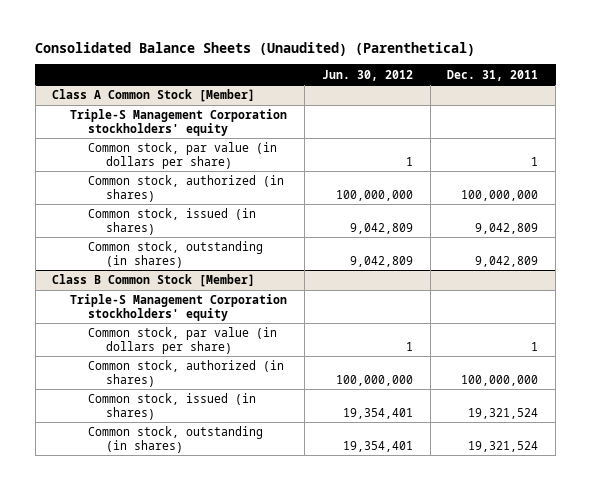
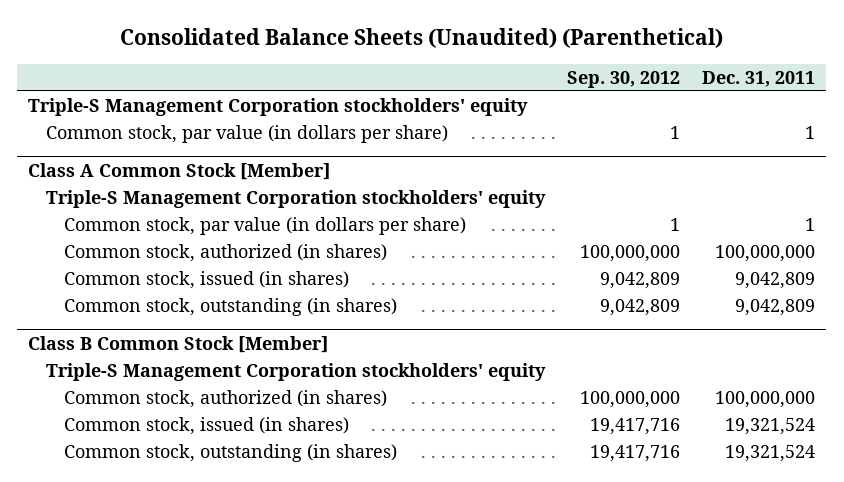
[321,69,413,81] Jun. 30, 2012 -> none
none -> [567,70,681,88] Sep. 30, 2012
none -> [28,98,529,117] Triple-S Management Corporation stockholders' equity
none -> [46,125,449,144] Common stock, par value (in dollars per share)
[88,327,278,354] Common stock, par value (in dollars per share) -> none

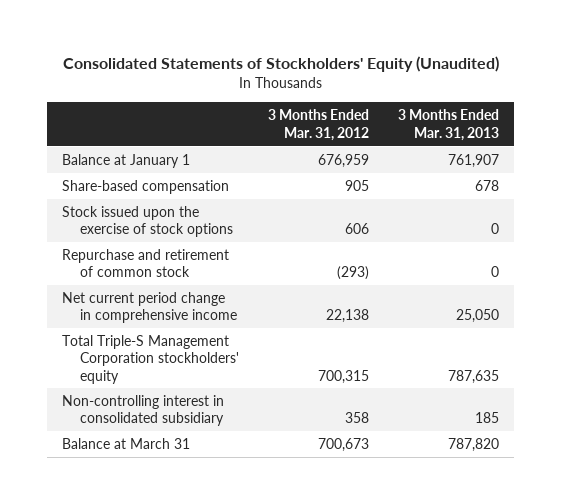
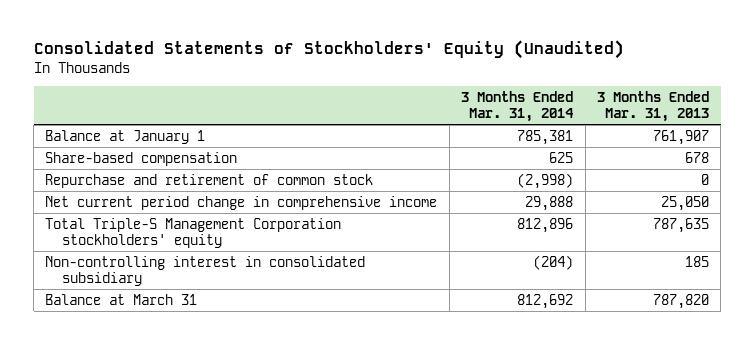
[267,109,369,141] 3 Months Ended Mar. 31, 2012 -> none
none -> [461,90,575,123] 3 Months Ended Mar. 31, 2014
[61,206,233,238] Stock issued upon the exercise of stock options -> none

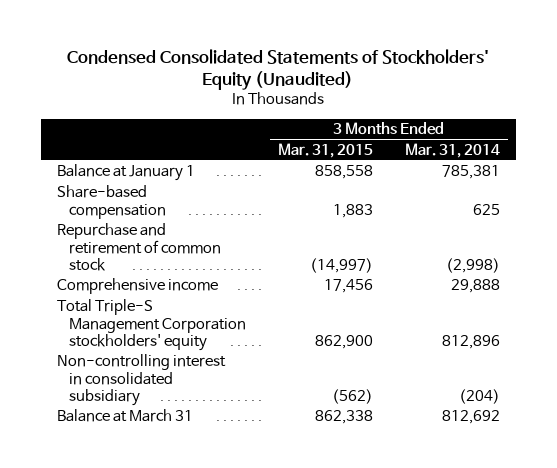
[33,40,624,60] Consolidated Statements of Stockholders' Equity (Unaudited) -> [67,48,490,91] Condensed Consolidated Statements of Stockholders' Equity (Unaudited)
[597,90,710,123] 3 Months Ended Mar. 31, 2013 -> none
none -> [278,142,374,158] Mar. 31, 2015
[45,195,438,210] Net current period change in comprehensive income -> [56,278,218,295] Comprehensive income

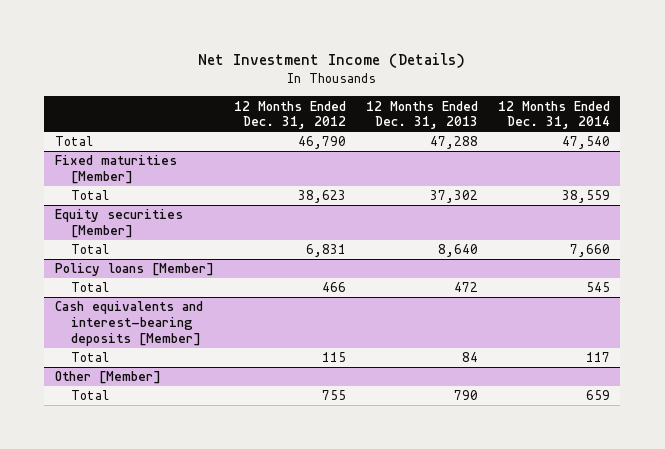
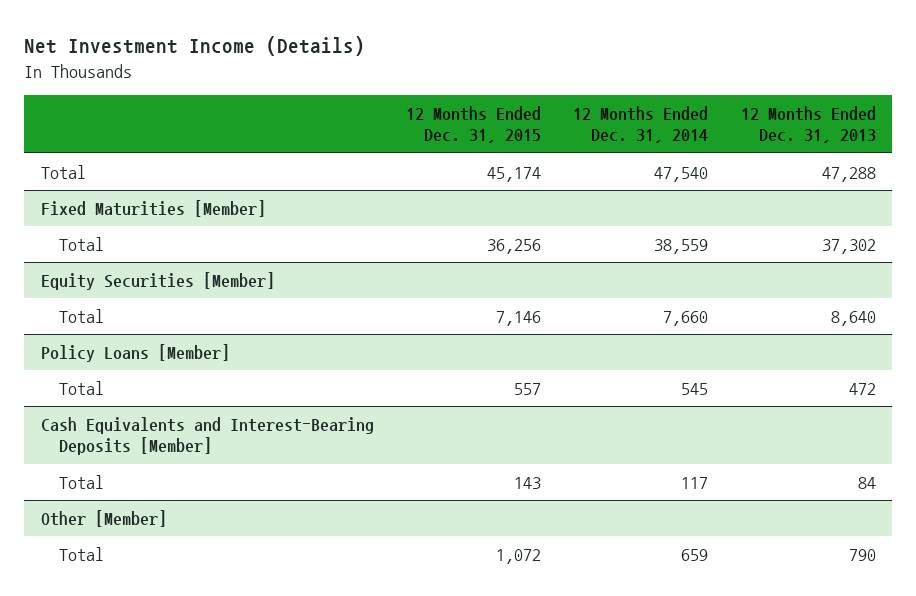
[233,100,346,130] 12 Months Ended Dec. 31, 2012 -> none
none -> [405,105,541,144] 12 Months Ended Dec. 31, 2015
[54,155,177,185] Fixed maturities [Member] -> [40,199,266,217] Fixed Maturities [Member]
[54,209,183,239] Equity securities [Member] -> [40,271,275,290] Equity Securities [Member]
[54,263,214,277] Policy loans [Member] -> [40,343,230,362] Policy Loans [Member]
[54,301,203,346] Cash equivalents and interest-bearing deposits [Member] -> [40,416,374,456] Cash Equivalents and Interest-Bearing Deposits [Member]

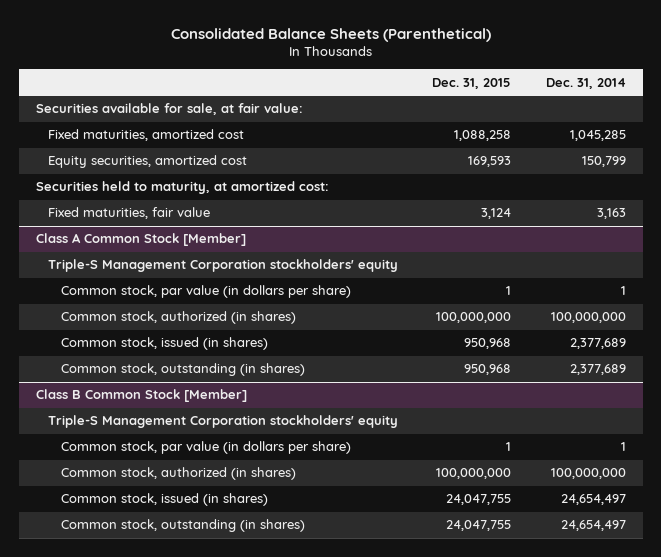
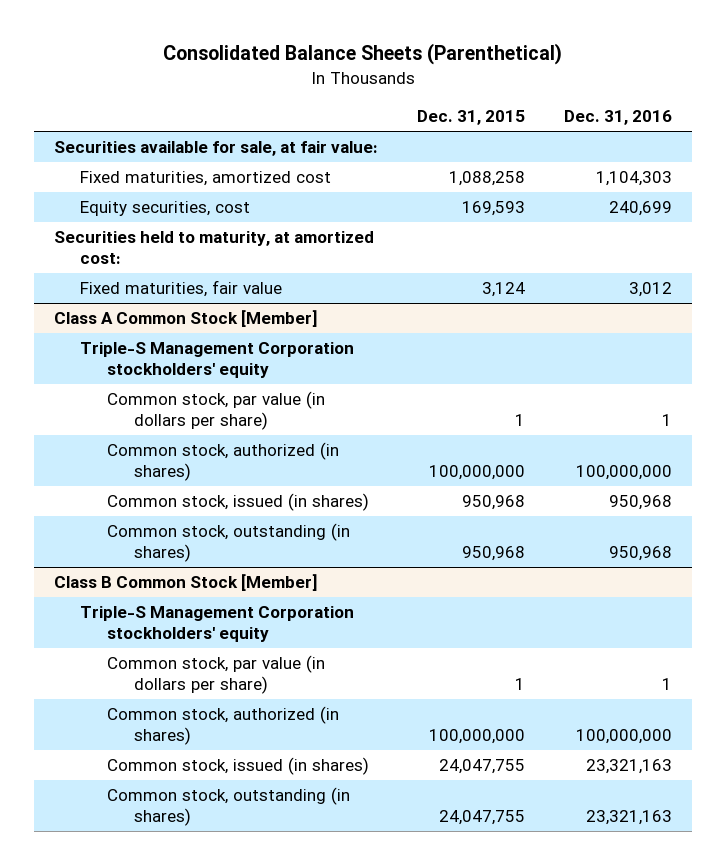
[545,77,626,89] Dec. 31, 2014 -> none
none -> [564,109,673,125] Dec. 31, 2016
[48,155,248,169] Equity securities, amortized cost -> [80,201,251,217] Equity securities, cost

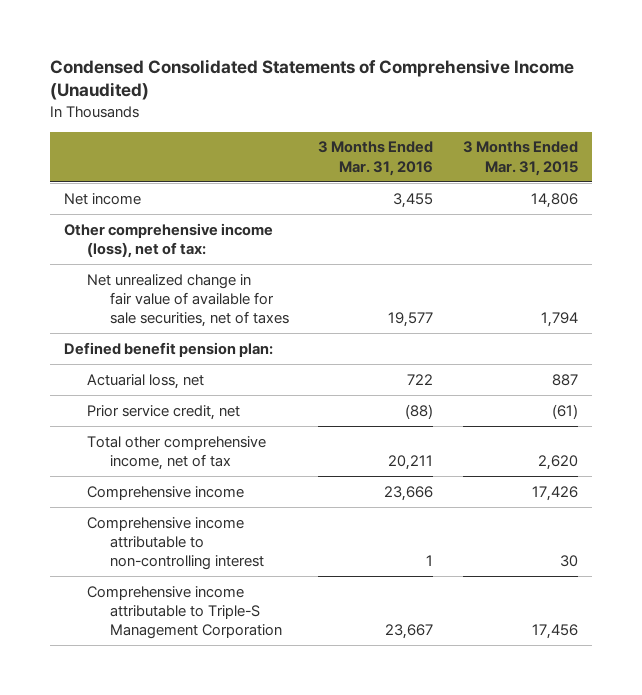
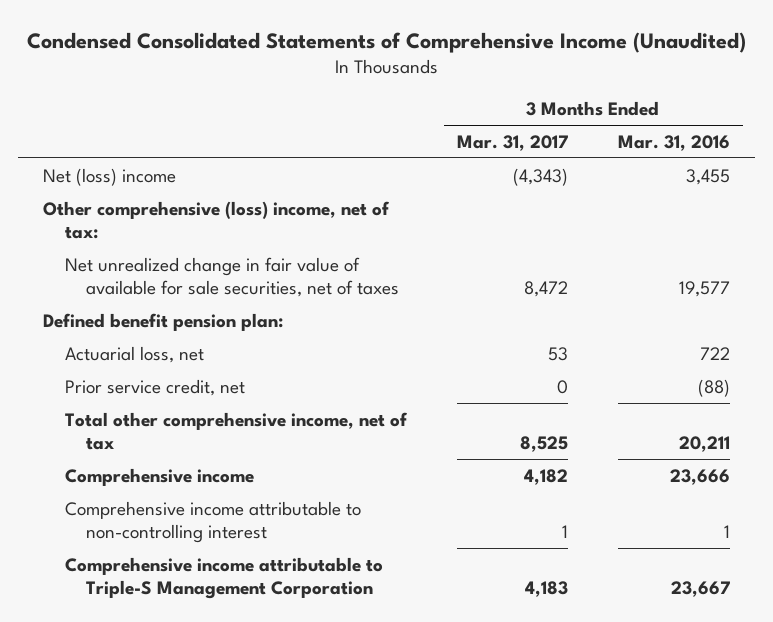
[462,141,578,176] 3 Months Ended Mar. 31, 2015 -> none
none -> [456,134,568,151] Mar. 31, 2017
[64,192,142,205] Net income -> [43,167,177,186] Net (loss) income
[64,222,274,258] Other comprehensive income (loss), net of tax: -> [43,200,391,239] Other comprehensive (loss) income, net of tax:

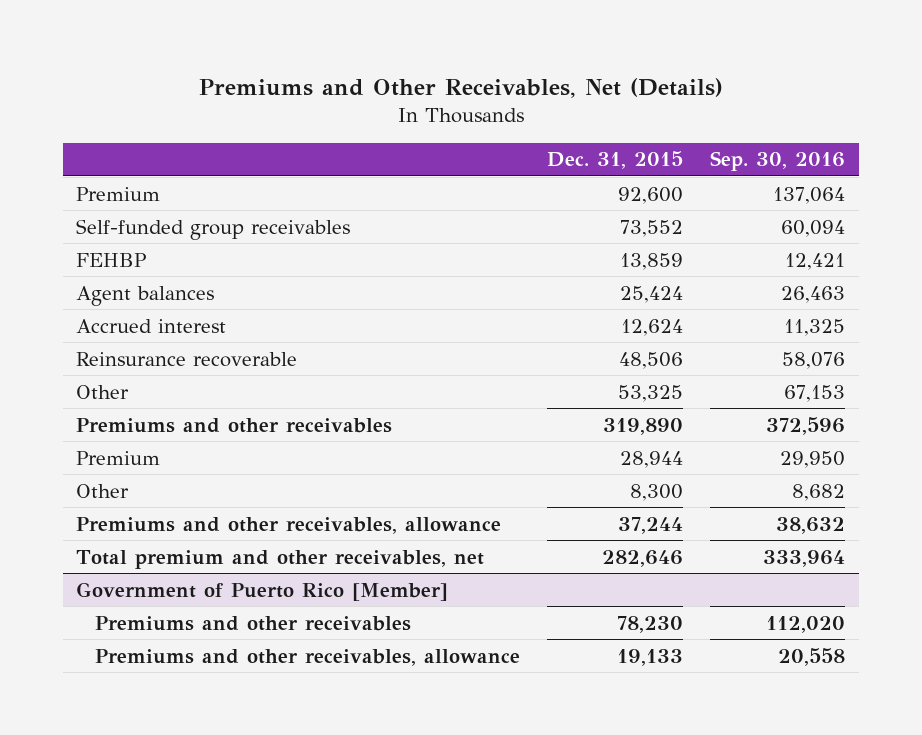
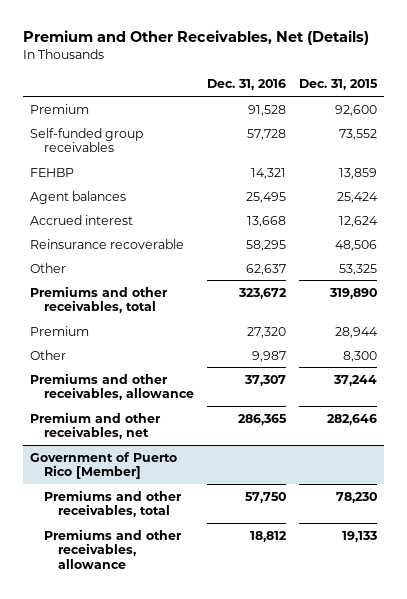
[198,77,723,98] Premiums and Other Receivables, Net (Details) -> [23,30,370,46] Premium and Other Receivables, Net (Details)
[710,151,846,172] Sep. 30, 2016 -> none
none -> [207,79,287,91] Dec. 31, 2016
[76,417,393,433] Premiums and other receivables -> [29,285,168,314] Premiums and other receivables, total
[76,549,485,569] Total premium and other receivables, net -> [29,411,161,440] Premium and other receivables, net
[95,615,412,631] Premiums and other receivables -> [43,489,182,518] Premiums and other receivables, total

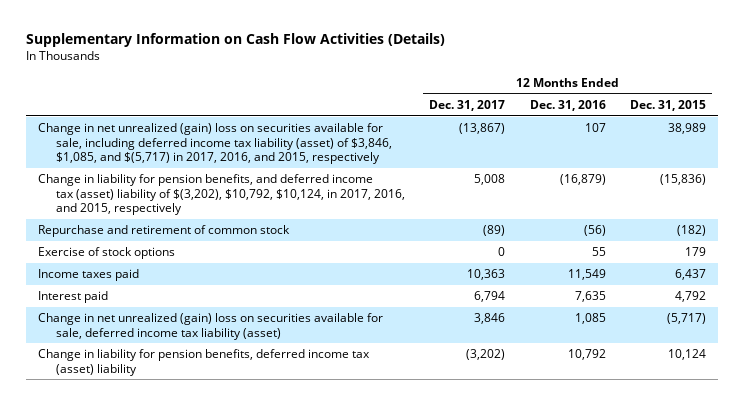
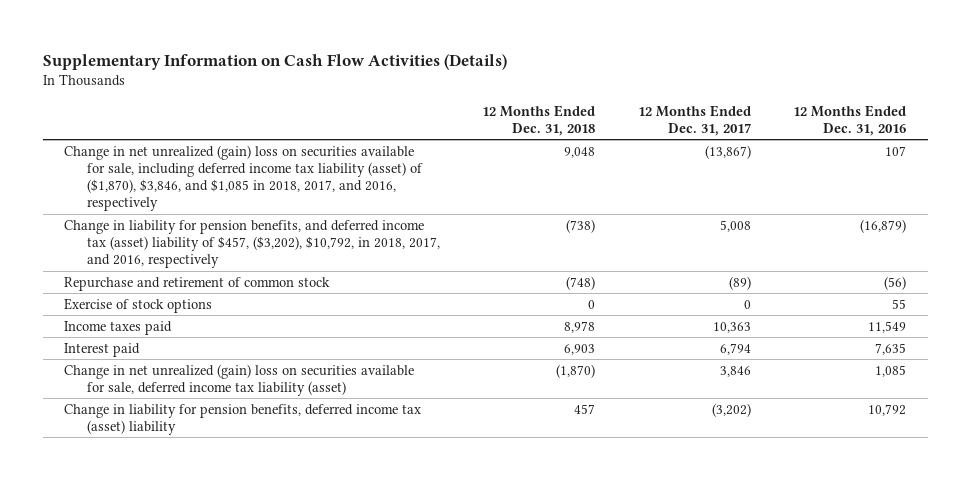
[630,100,707,112] Dec. 31, 2015 -> none
none -> [482,104,596,136] 12 Months Ended Dec. 31, 2018
[38,123,392,165] Change in net unrealized (gain) loss on securities available for sale, including deferred income tax liability (asset) of $3,846, $1,085, and $(5,717) in 2017, 2016, and 2015, respectively -> [64,144,423,212] Change in net unrealized (gain) loss on securities available for sale, including deferred income tax liability (asset) of ($1,870), $3,846, and $1,085 in 2018, 2017, and 2016, respectively
[38,174,405,216] Change in liability for pension benefits, and deferred income tax (asset) liability of $(3,202), $10,792, $10,124, in 2017, 2016, and 2015, respectively -> [64,219,440,269] Change in liability for pension benefits, and deferred income tax (asset) liability of $457, ($3,202), $10,792, in 2018, 2017, and 2016, respectively

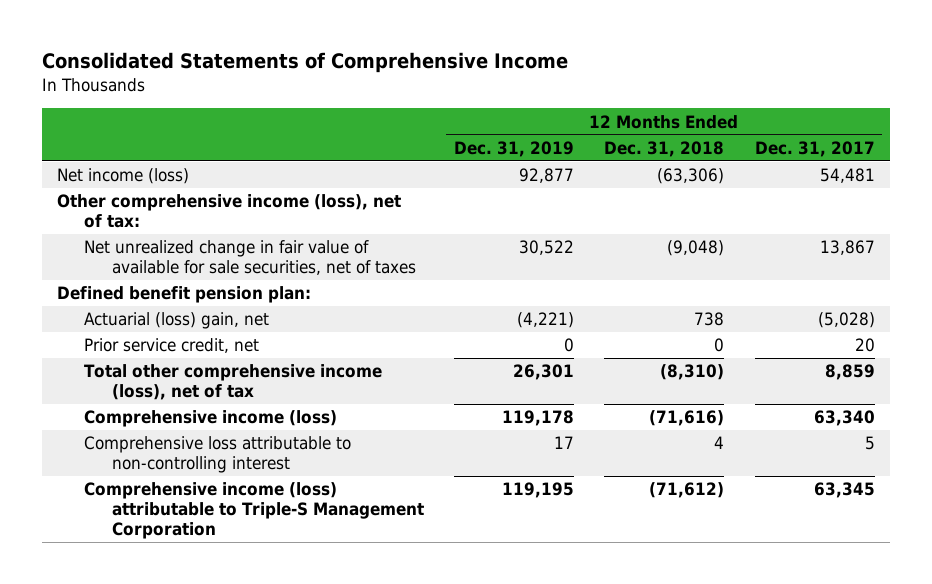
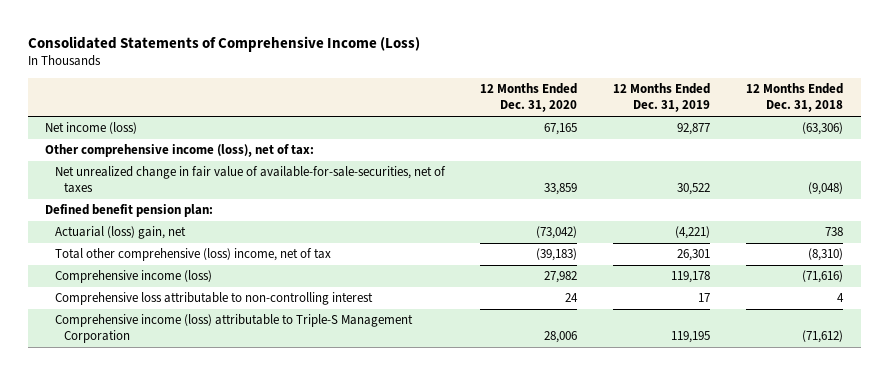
[42,52,569,74] Consolidated Statements of Comprehensive Income -> [27,35,420,52] Consolidated Statements of Comprehensive Income (Loss)
[754,140,875,157] Dec. 31, 2017 -> none
none -> [480,83,578,113] 12 Months Ended Dec. 31, 2020
[84,240,416,276] Net unrealized change in fair value of available for sale securities, net of taxes -> [54,166,446,194] Net unrealized change in fair value of available-for-sale-securities, net of taxes
[84,338,260,354] Prior service credit, net -> none
[84,364,383,401] Total other comprehensive income (loss), net of tax -> [54,248,331,262] Total other comprehensive (loss) income, net of tax

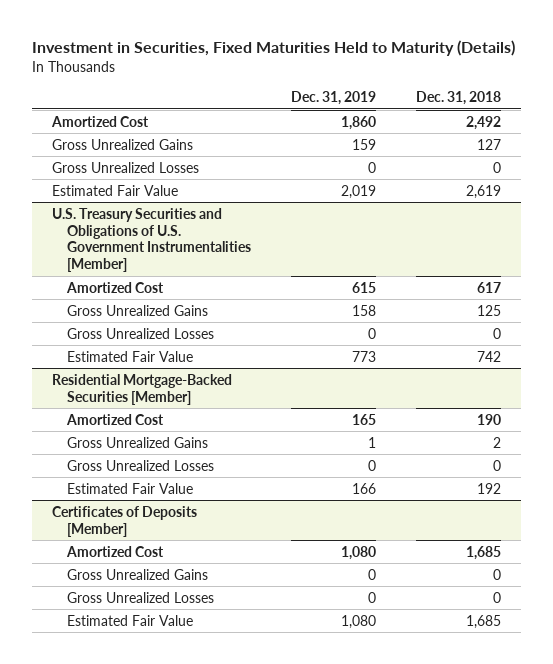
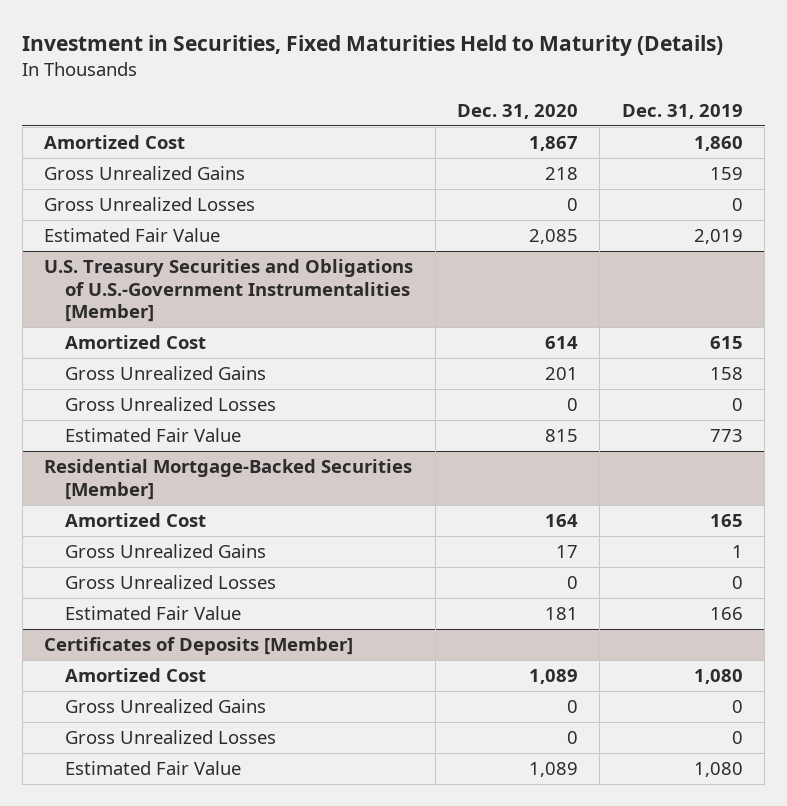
[416,90,502,105] Dec. 31, 2018 -> none
none -> [457,103,579,119] Dec. 31, 2020
[52,207,251,273] U.S. Treasury Securities and Obligations of U.S. Government Instrumentalities [Member] -> [44,259,414,323] U.S. Treasury Securities and Obligations of U.S.-Government Instrumentalities [Member]

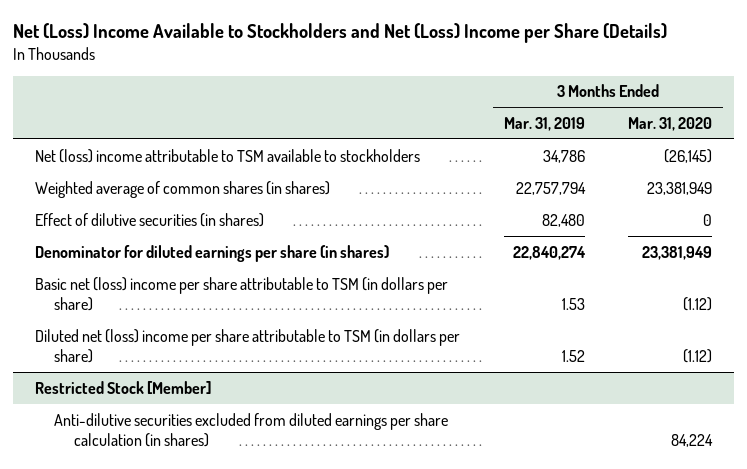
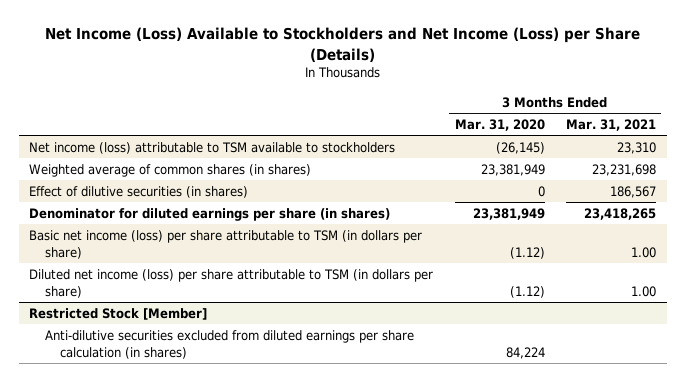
[12,22,667,43] Net (Loss) Income Available to Stockholders and Net (Loss) Income per Share (Details) -> [44,27,640,62] Net Income (Loss) Available to Stockholders and Net Income (Loss) per Share (Details)
[503,117,585,132] Mar. 31, 2019 -> none
none -> [565,119,656,132] Mar. 31, 2021
[34,148,420,163] Net (loss) income attributable to TSM available to stockholders -> [29,141,396,154] Net income (loss) attributable to TSM available to stockholders
[34,276,448,312] Basic net (loss) income per share attributable to TSM (in dollars per share) -> [29,229,423,260] Basic net income (loss) per share attributable to TSM (in dollars per share)
[34,328,460,364] Diluted net (loss) income per share attributable to TSM (in dollars per share) -> [29,268,434,299] Diluted net income (loss) per share attributable to TSM (in dollars per share)

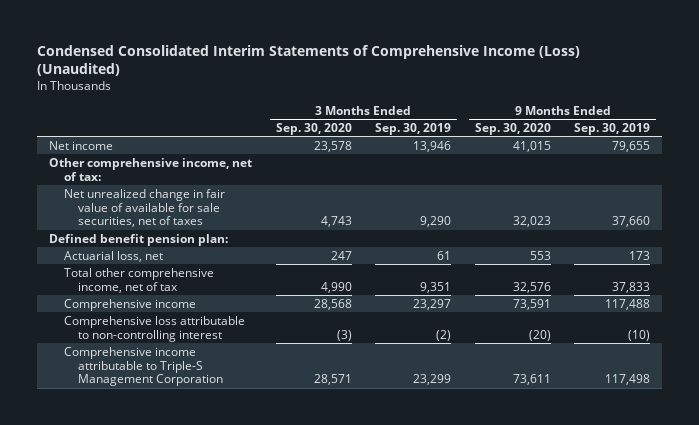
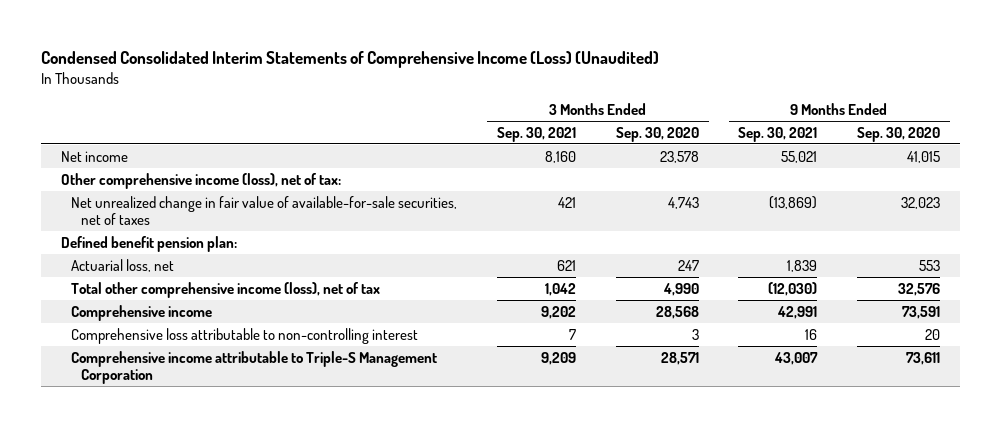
[375,122,452,135] Sep. 30, 2019 -> none
[574,122,651,135] Sep. 30, 2019 -> none
none -> [496,126,576,142] Sep. 30, 2021
none -> [738,126,818,142] Sep. 30, 2021
[48,157,252,181] Other comprehensive income, net of tax: -> [60,172,341,189] Other comprehensive income (loss), net of tax:
[63,188,225,228] Net unrealized change in fair value of available for sale securities, net of taxes -> [71,195,458,226] Net unrealized change in fair value of available-for-sale securities, net of taxes
[63,267,214,293] Total other comprehensive income, net of tax -> [71,281,381,298] Total other comprehensive income (loss), net of tax
[336,329,352,341] (3) -> [691,328,699,340] 3
[528,329,551,341] (20) -> [925,328,941,340] 20

